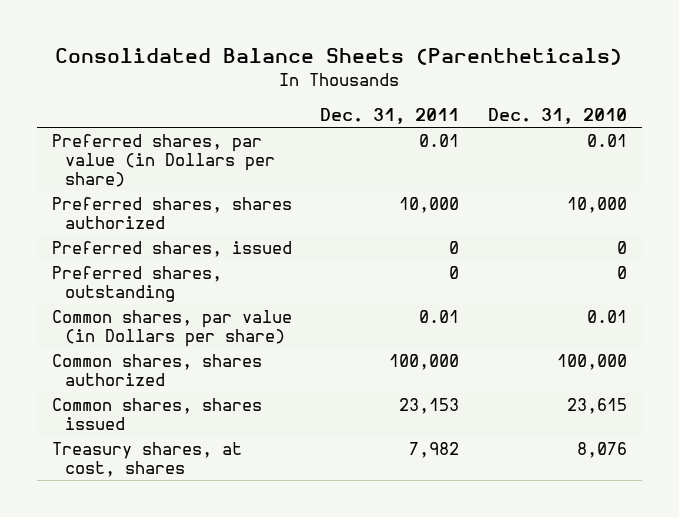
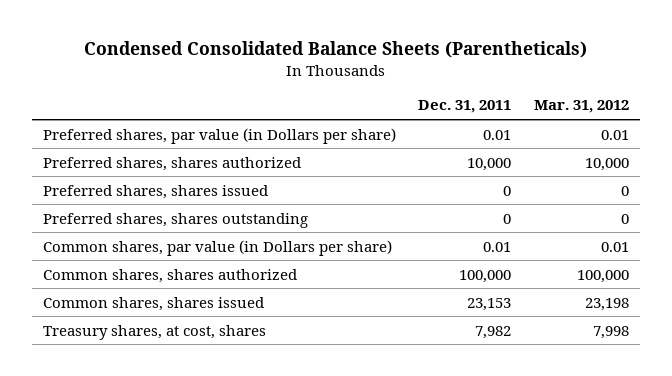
[55,48,623,66] Consolidated Balance Sheets (Parentheticals) -> [83,41,587,59] Condensed Consolidated Balance Sheets (Parentheticals)
[488,108,628,125] Dec. 31, 2010 -> none
none -> [533,100,629,114] Mar. 31, 2012
[51,240,292,257] Preferred shares, issued -> [42,184,268,199] Preferred shares, shares issued
[51,265,222,303] Preferred shares, outstanding -> [42,212,308,228] Preferred shares, shares outstanding

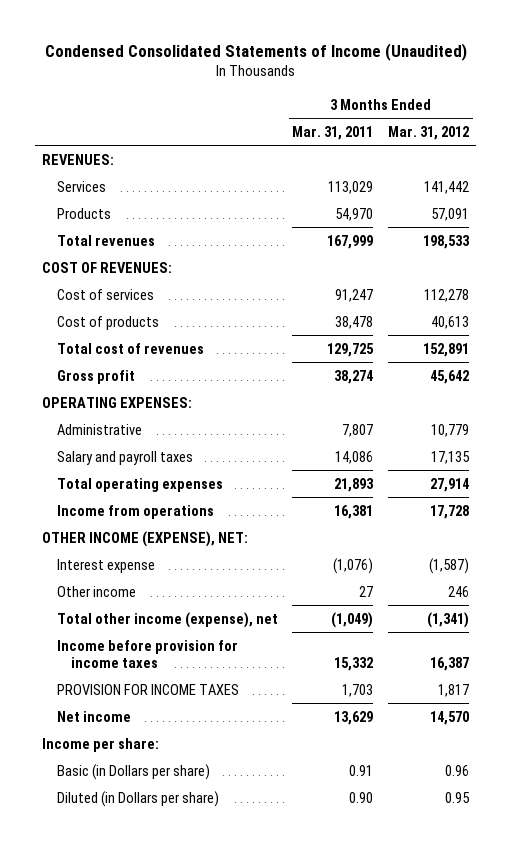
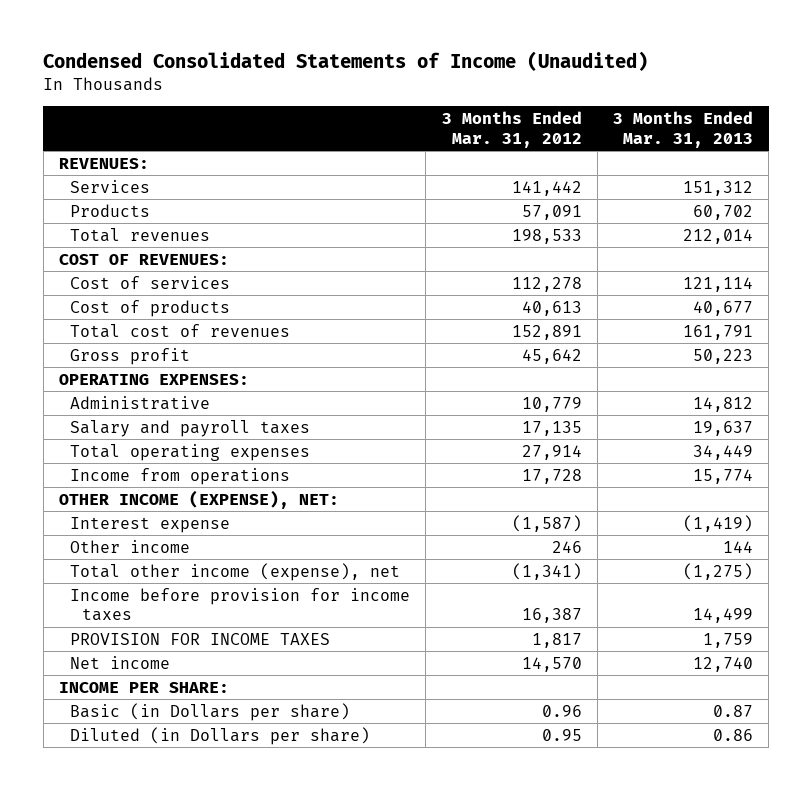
[292,125,374,140] Mar. 31, 2011 -> none
none -> [612,110,753,148] 3 Months Ended Mar. 31, 2013
[42,737,160,752] Income per share: -> [58,681,229,693] INCOME PER SHARE:

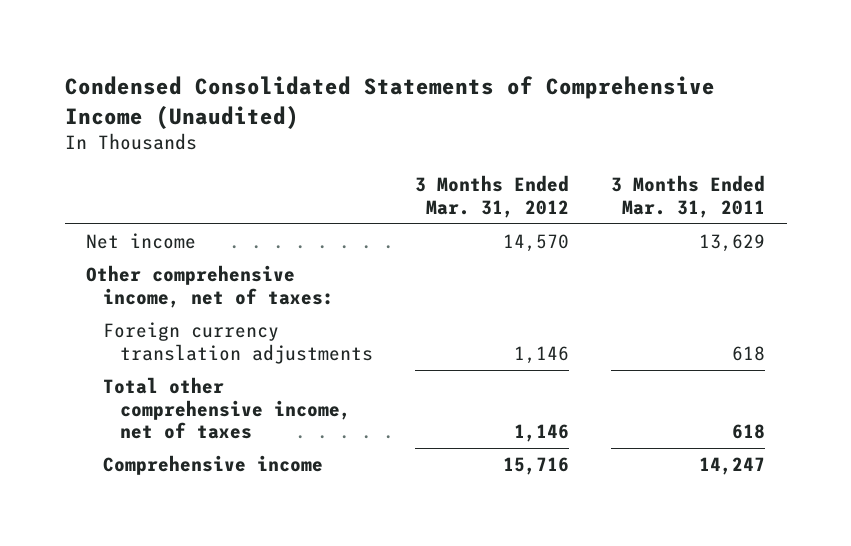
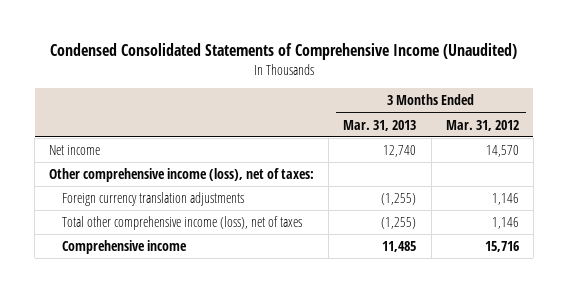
[611,175,766,219] 3 Months Ended Mar. 31, 2011 -> none
none -> [343,119,417,131] Mar. 31, 2013
[85,265,334,308] Other comprehensive income, net of taxes: -> [49,167,315,182] Other comprehensive income (loss), net of taxes:
[102,377,351,440] Total other comprehensive income, net of taxes -> [61,215,302,230] Total other comprehensive income (loss), net of taxes

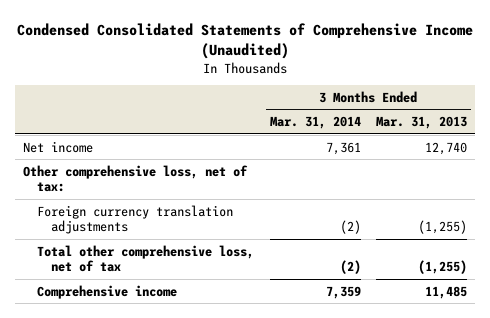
[445,119,519,131] Mar. 31, 2012 -> none
none -> [269,116,361,130] Mar. 31, 2014
[49,167,315,182] Other comprehensive income (loss), net of taxes: -> [23,164,249,193] Other comprehensive loss, net of tax:
[61,215,302,230] Total other comprehensive income (loss), net of taxes -> [37,244,255,273] Total other comprehensive loss, net of tax

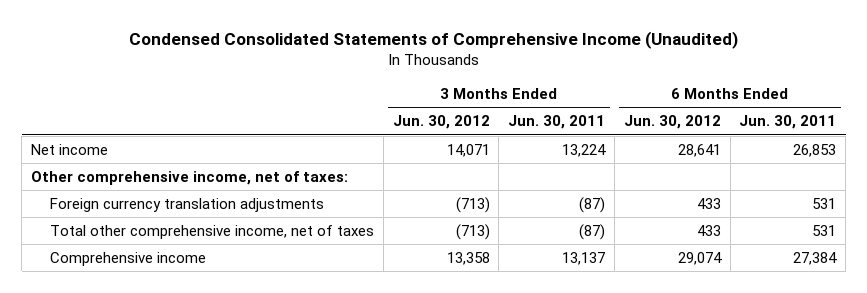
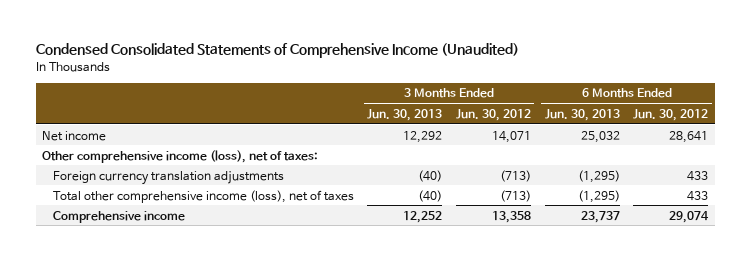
[508,115,606,130] Jun. 30, 2011 -> none
[739,115,837,130] Jun. 30, 2011 -> none
none -> [367,108,443,121] Jun. 30, 2013
none -> [544,108,620,121] Jun. 30, 2013
[30,171,348,186] Other comprehensive income, net of taxes: -> [42,149,319,163] Other comprehensive income (loss), net of taxes:
[50,225,375,240] Total other comprehensive income, net of taxes -> [52,189,354,203] Total other comprehensive income (loss), net of taxes

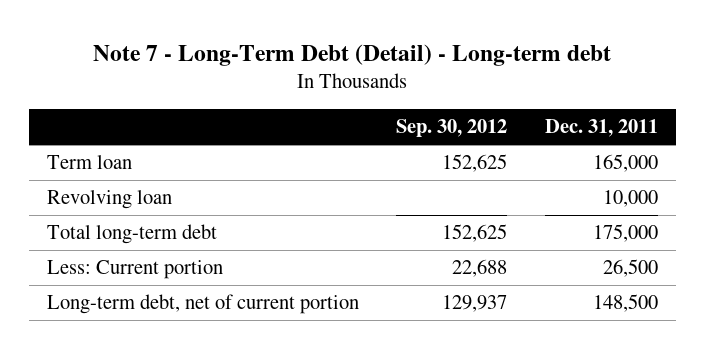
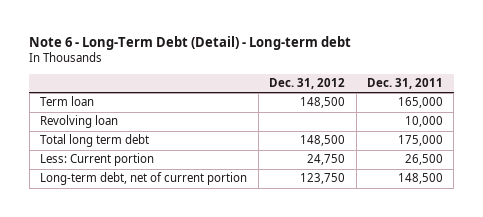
[93,43,612,66] Note 7 - Long-Term Debt (Detail) - Long-term debt -> [29,36,352,51] Note 6 - Long-Term Debt (Detail) - Long-term debt
[396,119,508,138] Sep. 30, 2012 -> none
none -> [269,78,346,90] Dec. 31, 2012
[47,224,218,245] Total long-term debt -> [40,134,150,148] Total long term debt

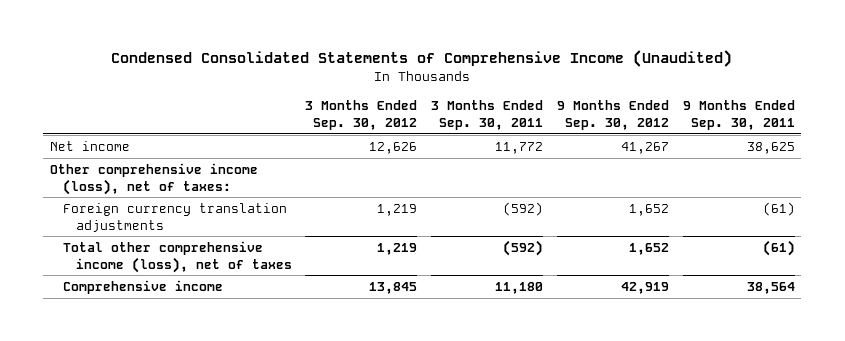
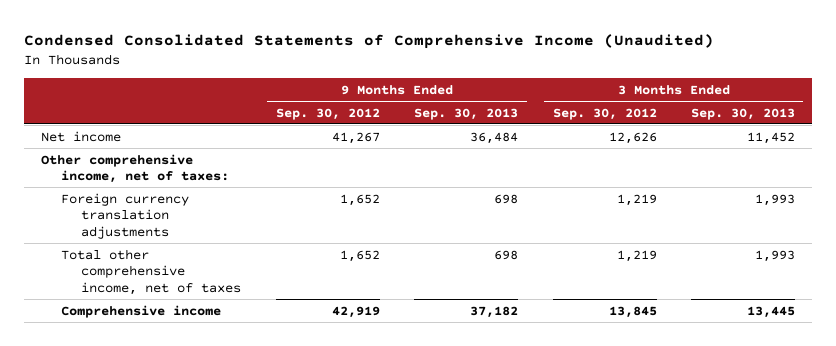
[431,100,544,130] 3 Months Ended Sep. 30, 2011 -> none
[682,100,795,130] 9 Months Ended Sep. 30, 2011 -> none
none -> [414,107,519,120] Sep. 30, 2013
none -> [690,107,795,120] Sep. 30, 2013
[50,162,259,195] Other comprehensive income (loss), net of taxes: -> [40,153,230,184] Other comprehensive income, net of taxes:
[62,240,292,273] Total other comprehensive income (loss), net of taxes -> [61,248,242,295] Total other comprehensive income, net of taxes

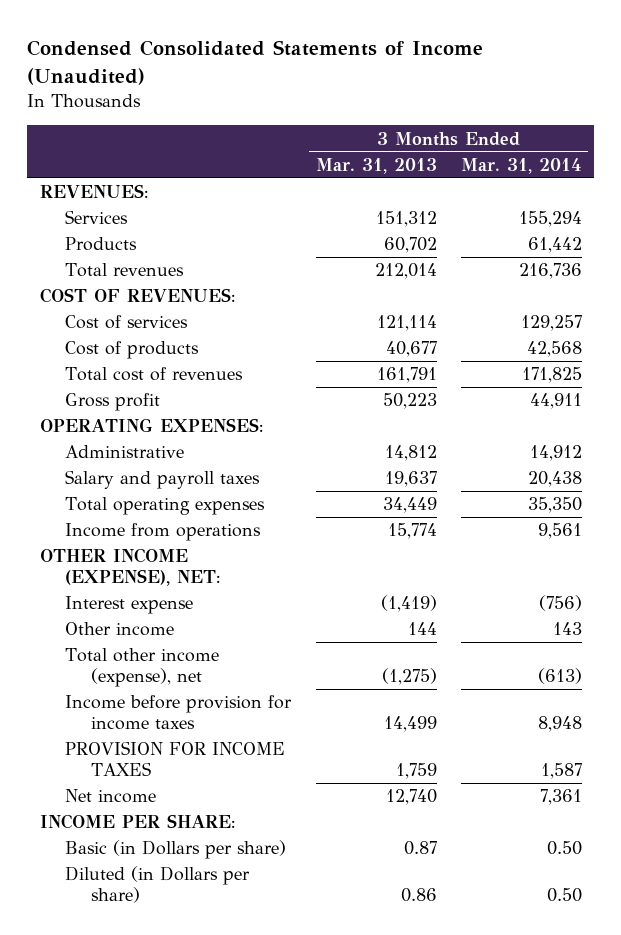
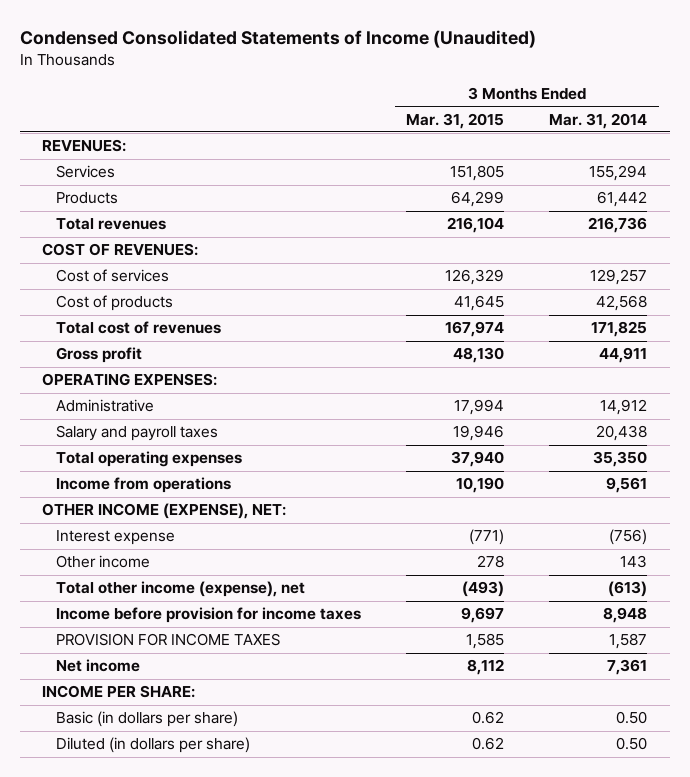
[315,157,437,174] Mar. 31, 2013 -> none
none -> [406,112,505,129] Mar. 31, 2015
[65,840,287,860] Basic (in Dollars per share) -> [56,711,239,728] Basic (in dollars per share)
[65,866,251,904] Diluted (in Dollars per share) -> [56,737,251,754] Diluted (in dollars per share)

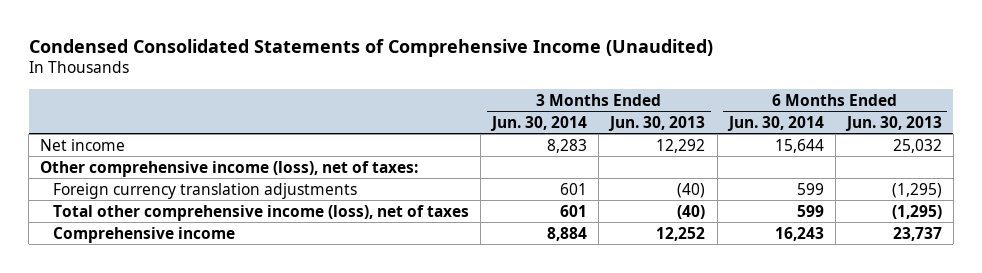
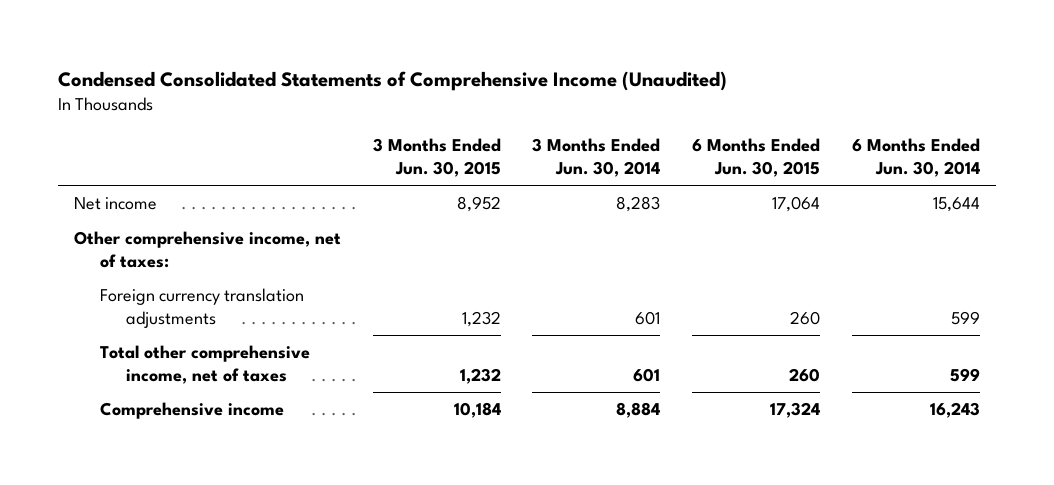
[608,115,706,131] Jun. 30, 2013 -> none
[844,115,942,131] Jun. 30, 2013 -> none
none -> [372,138,501,177] 3 Months Ended Jun. 30, 2015
none -> [692,138,821,177] 6 Months Ended Jun. 30, 2015
[40,160,419,177] Other comprehensive income (loss), net of taxes: -> [73,231,341,268] Other comprehensive income, net of taxes:
[53,204,470,221] Total other comprehensive income (loss), net of taxes -> [100,345,311,384] Total other comprehensive income, net of taxes

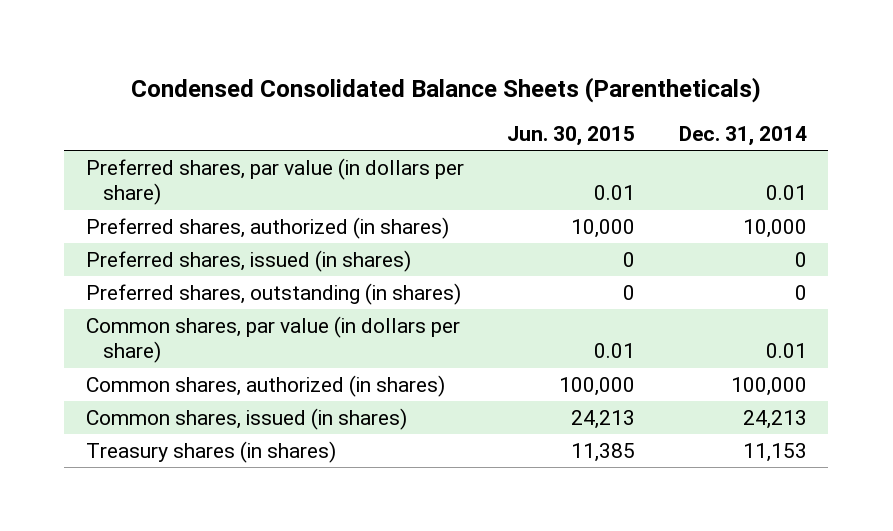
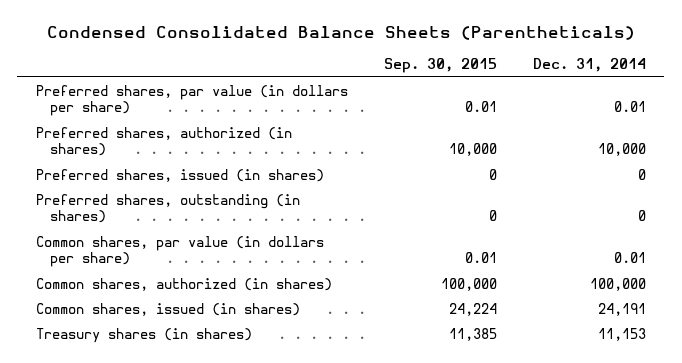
[507,126,636,147] Jun. 30, 2015 -> none
none -> [383,58,497,74] Sep. 30, 2015
[742,409,807,429] 24,213 -> [598,302,647,316] 24,191

